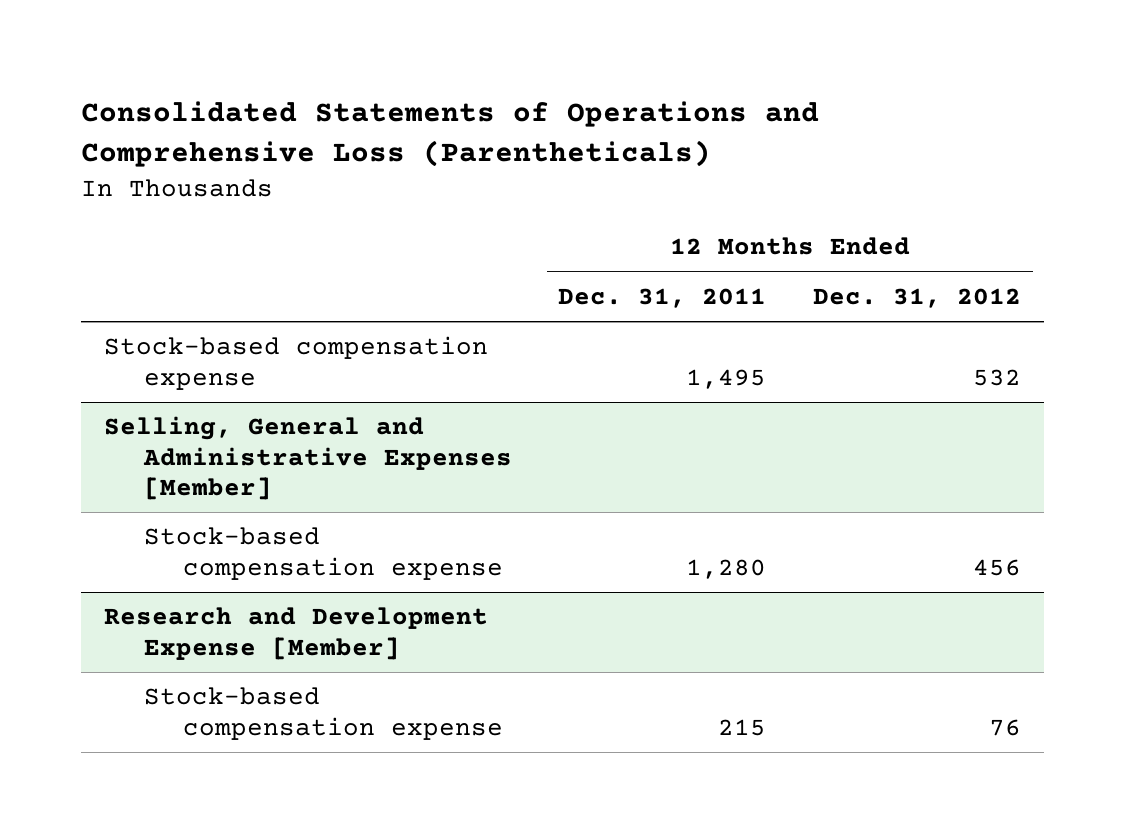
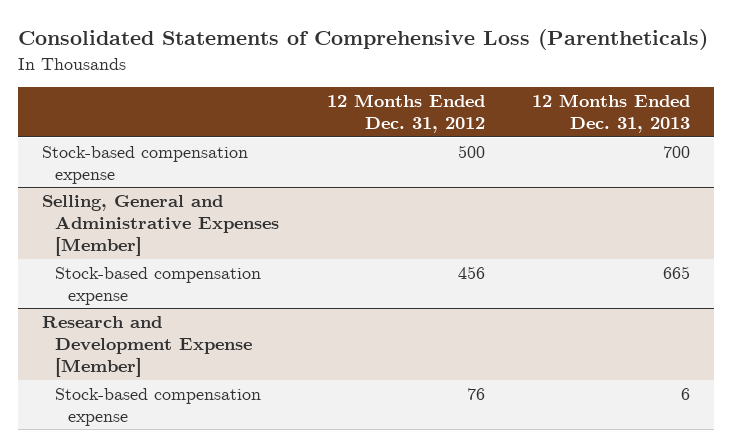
[80,100,819,167] Consolidated Statements of Operations and Comprehensive Loss (Parentheticals) -> [17,29,708,51] Consolidated Statements of Comprehensive Loss (Parentheticals)
[558,287,767,308] Dec. 31, 2011 -> none
none -> [532,94,691,134] 12 Months Ended Dec. 31, 2013
[973,368,1022,386] 532 -> [457,144,485,158] 500

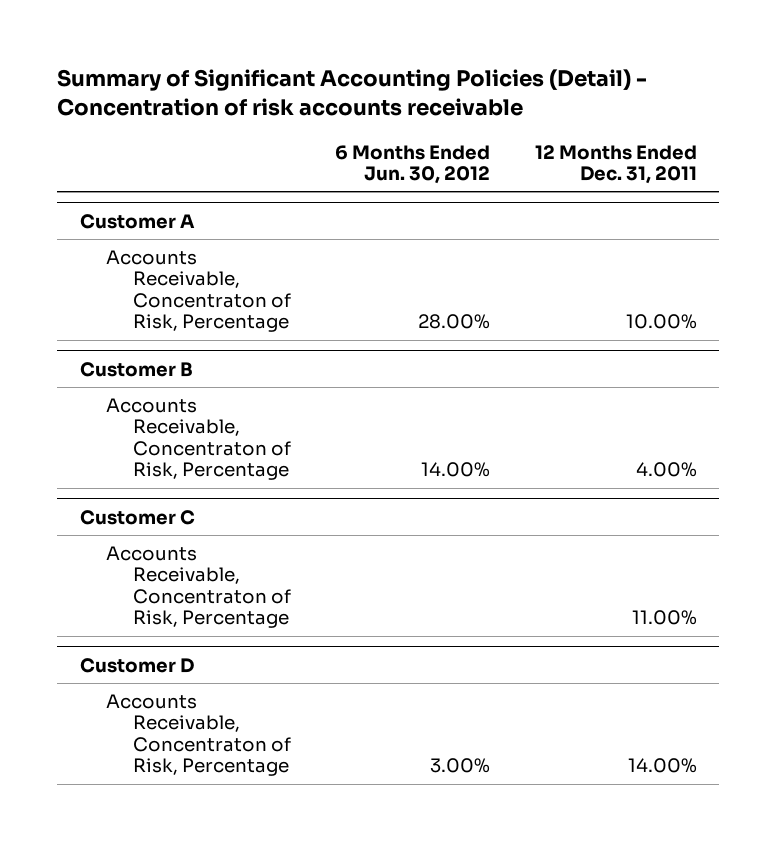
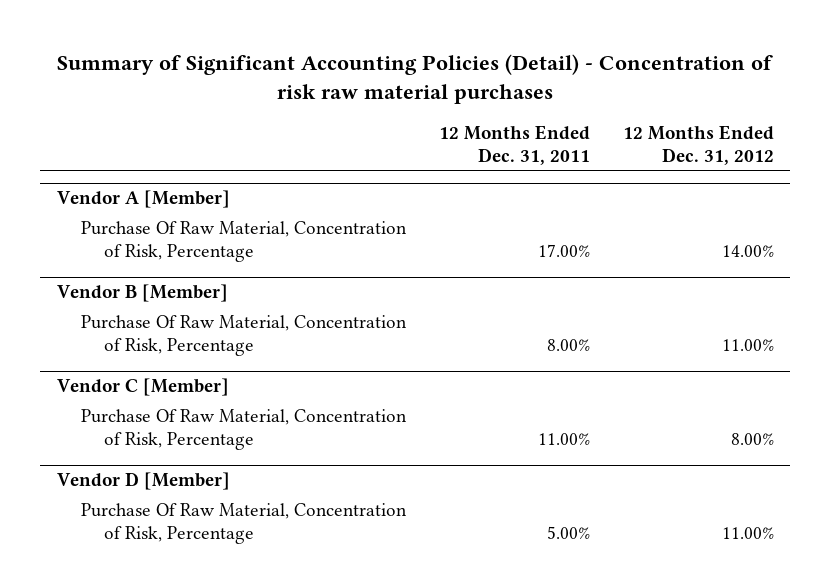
[57,69,648,117] Summary of Significant Accounting Policies (Detail) - Concentration of risk accounts receivable -> [57,53,774,105] Summary of Significant Accounting Policies (Detail) - Concentration of risk raw material purchases
[335,144,491,185] 6 Months Ended Jun. 30, 2012 -> none
none -> [622,125,774,166] 12 Months Ended Dec. 31, 2012
[79,213,195,229] Customer A -> none
[79,361,193,377] Customer B -> none
[79,509,195,525] Customer C -> none
[79,657,194,673] Customer D -> none
none -> [56,190,230,209] Vendor A [Member]
[106,249,291,333] Accounts Receivable, Concentraton of Risk, Percentage -> [80,220,407,263] Purchase Of Raw Material, Concentration of Risk, Percentage
[625,314,697,330] 10.00% -> [537,244,590,258] 17.00%
none -> [56,284,228,303] Vendor B [Member]
[106,397,291,481] Accounts Receivable, Concentraton of Risk, Percentage -> [80,314,407,357] Purchase Of Raw Material, Concentration of Risk, Percentage
[635,462,697,478] 4.00% -> [546,339,590,352] 8.00%
none -> [56,378,229,397] Vendor C [Member]
[106,545,291,629] Accounts Receivable, Concentraton of Risk, Percentage -> [80,408,407,451] Purchase Of Raw Material, Concentration of Risk, Percentage
none -> [56,472,230,491] Vendor D [Member]
[106,693,291,777] Accounts Receivable, Concentraton of Risk, Percentage -> [80,502,407,545] Purchase Of Raw Material, Concentration of Risk, Percentage
[627,758,697,774] 14.00% -> [546,526,590,540] 5.00%

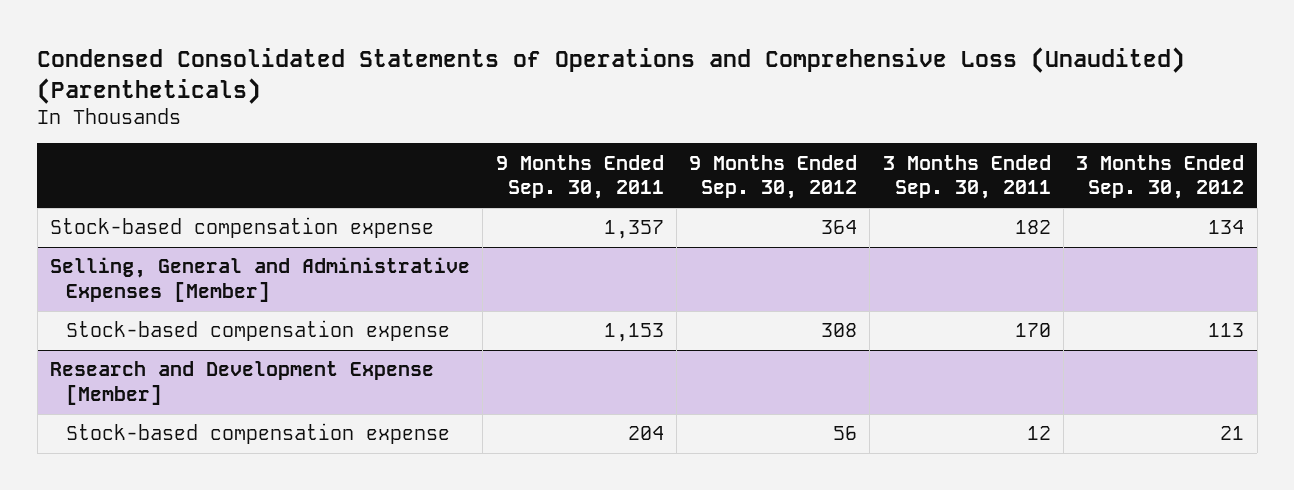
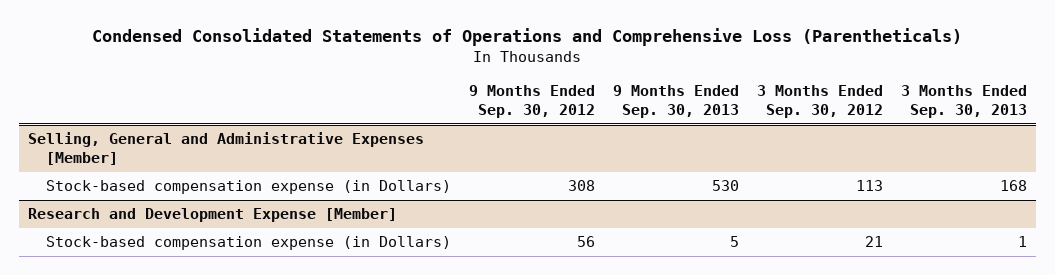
[37,47,1186,104] Condensed Consolidated Statements of Operations and Comprehensive Loss (Unaudited) (Parentheticals) -> [92,27,963,46] Condensed Consolidated Statements of Operations and Comprehensive Loss (Parentheticals)
[495,154,664,200] 9 Months Ended Sep. 30, 2011 -> none
[882,154,1051,200] 3 Months Ended Sep. 30, 2011 -> none
none -> [613,85,740,119] 9 Months Ended Sep. 30, 2013
none -> [901,85,1028,119] 3 Months Ended Sep. 30, 2013
[50,217,435,239] Stock-based compensation expense -> none
[66,320,451,342] Stock-based compensation expense -> [46,180,452,195] Stock-based compensation expense (in Dollars)
[66,423,451,445] Stock-based compensation expense -> [46,236,452,251] Stock-based compensation expense (in Dollars)

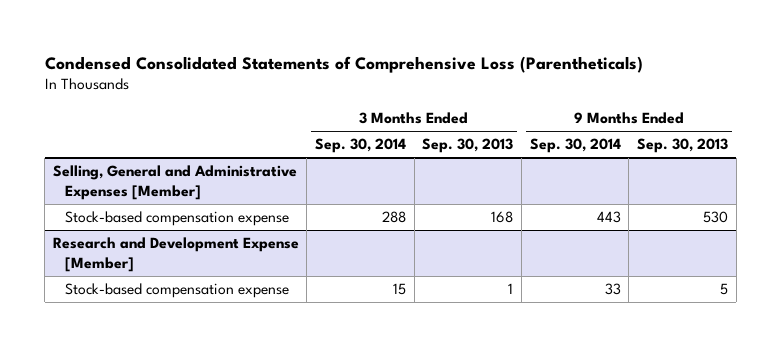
[92,27,963,46] Condensed Consolidated Statements of Operations and Comprehensive Loss (Parentheticals) -> [44,55,643,73] Condensed Consolidated Statements of Comprehensive Loss (Parentheticals)
[469,85,596,119] 9 Months Ended Sep. 30, 2012 -> none
[757,85,884,119] 3 Months Ended Sep. 30, 2012 -> none
none -> [315,138,407,154] Sep. 30, 2014
none -> [529,138,621,154] Sep. 30, 2014
[46,180,452,195] Stock-based compensation expense (in Dollars) -> [65,211,290,227] Stock-based compensation expense
[46,236,452,251] Stock-based compensation expense (in Dollars) -> [65,283,290,299] Stock-based compensation expense

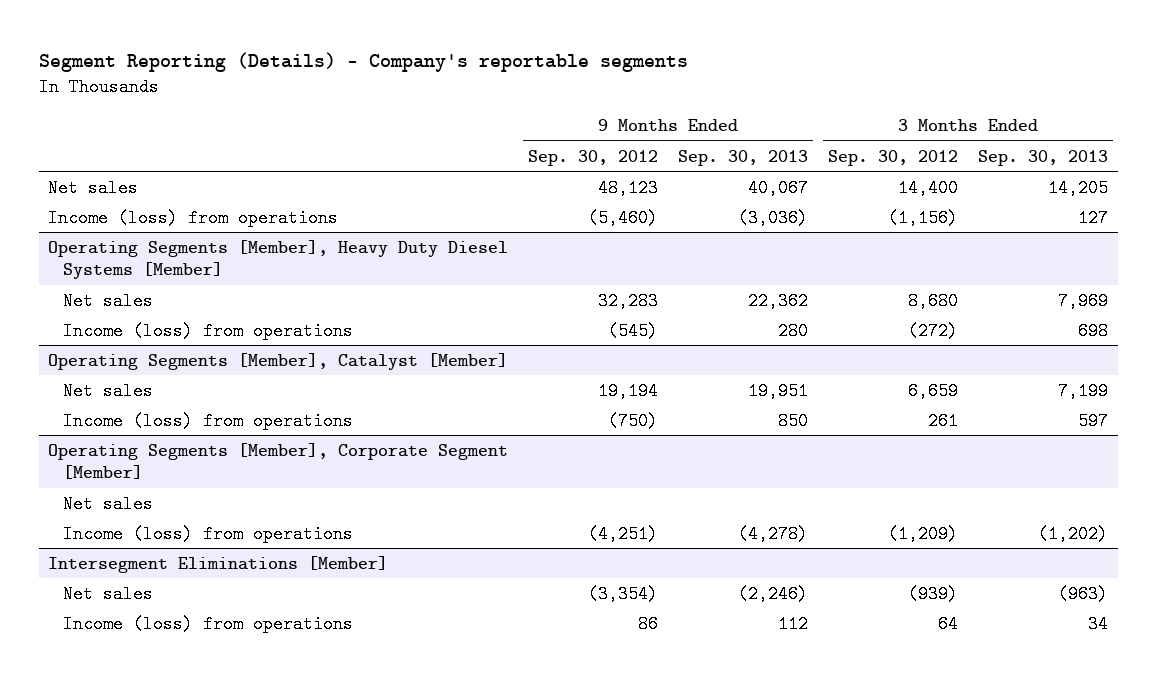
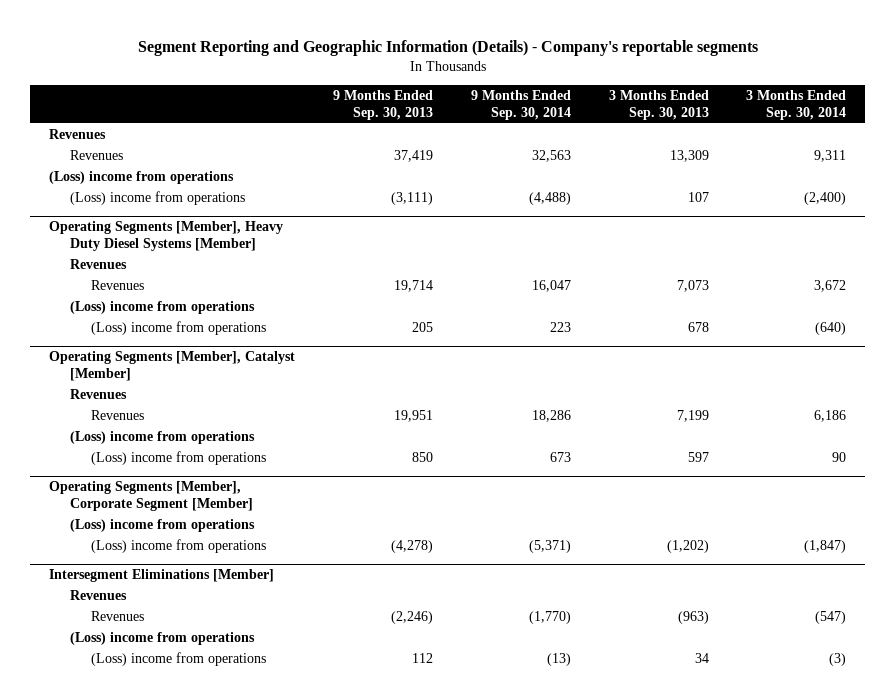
[38,52,688,73] Segment Reporting (Details) - Company's reportable segments -> [137,40,758,57] Segment Reporting and Geographic Information (Details) - Company's reportable segments
[528,149,659,166] Sep. 30, 2012 -> none
[828,149,959,166] Sep. 30, 2012 -> none
none -> [470,90,571,120] 9 Months Ended Sep. 30, 2014
none -> [746,90,847,120] 3 Months Ended Sep. 30, 2014
[48,178,139,197] Net sales -> none
none -> [49,128,107,139] Revenues
none -> [70,149,124,160] Revenues
none -> [49,170,235,184] (Loss) income from operations
[48,208,339,227] Income (loss) from operations -> [70,190,246,205] (Loss) income from operations
[738,208,809,227] (3,036) -> [391,191,434,205] (3,111)
[1077,208,1108,227] 127 -> [687,191,709,202] 107
[62,291,153,310] Net sales -> none
none -> [70,258,128,269] Revenues
none -> [91,279,145,290] Revenues
none -> [70,300,256,314] (Loss) income from operations
[62,321,353,340] Income (loss) from operations -> [91,320,267,335] (Loss) income from operations
[778,321,809,340] 280 -> [412,321,434,332] 205
[1077,321,1108,340] 698 -> [687,321,709,332] 678
none -> [70,388,128,399] Revenues
[62,381,153,400] Net sales -> [91,409,145,420] Revenues
none -> [70,430,256,444] (Loss) income from operations
[62,411,353,430] Income (loss) from operations -> [91,450,267,465] (Loss) income from operations
[62,494,153,513] Net sales -> none
none -> [70,518,256,532] (Loss) income from operations
[62,524,353,543] Income (loss) from operations -> [91,538,267,553] (Loss) income from operations
none -> [70,589,128,600] Revenues
[62,584,153,603] Net sales -> [91,610,145,621] Revenues
none -> [70,631,256,645] (Loss) income from operations
[62,614,353,633] Income (loss) from operations -> [91,651,267,666] (Loss) income from operations

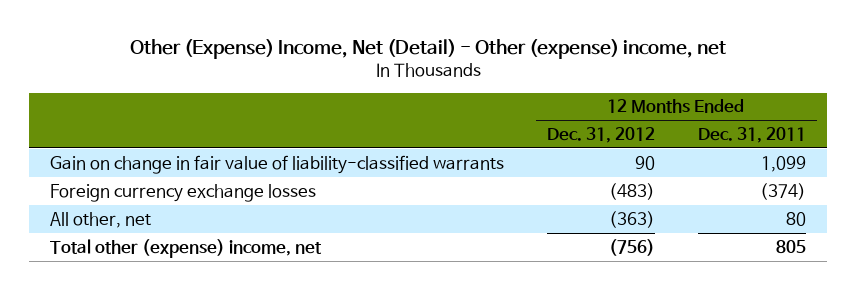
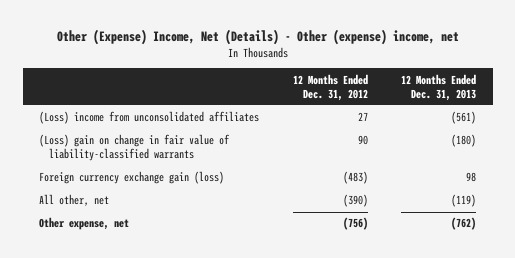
[129,39,726,60] Other (Expense) Income, Net (Detail) - Other (expense) income, net -> [56,28,459,45] Other (Expense) Income, Net (Details) - Other (expense) income, net
[697,127,806,144] Dec. 31, 2011 -> none
none -> [400,73,476,101] 12 Months Ended Dec. 31, 2013
none -> [39,111,260,125] (Loss) income from unconsolidated affiliates
[50,154,505,174] Gain on change in fair value of liability-classified warrants -> [39,134,231,162] (Loss) gain on change in fair value of liability-classified warrants
[50,183,317,202] Foreign currency exchange losses -> [39,171,225,185] Foreign currency exchange gain (loss)
[608,210,655,228] (363) -> [342,194,368,208] (390)
[50,238,323,258] Total other (expense) income, net -> [39,217,130,231] Other expense, net

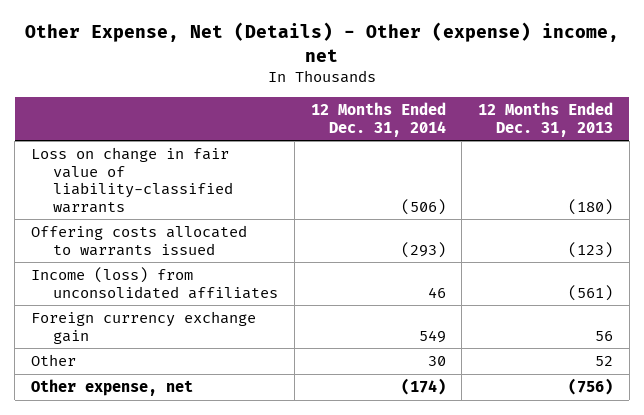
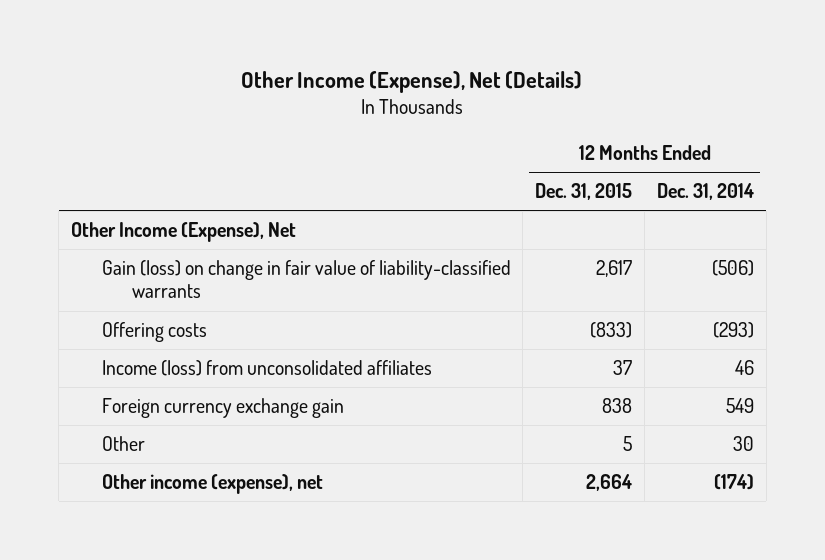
[24,22,619,62] Other Expense, Net (Details) - Other (expense) income, net -> [241,71,583,94] Other Income (Expense), Net (Details)
[478,102,614,137] 12 Months Ended Dec. 31, 2013 -> none
none -> [535,183,633,201] Dec. 31, 2015
none -> [70,222,296,243] Other Income (Expense), Net
[30,147,234,213] Loss on change in fair value of liability-classified warrants -> [101,260,511,299] Gain (loss) on change in fair value of liability-classified warrants
[30,225,247,256] Offering costs allocated to warrants issued -> [101,322,207,343] Offering costs
[30,379,193,397] Other expense, net -> [101,474,323,495] Other income (expense), net

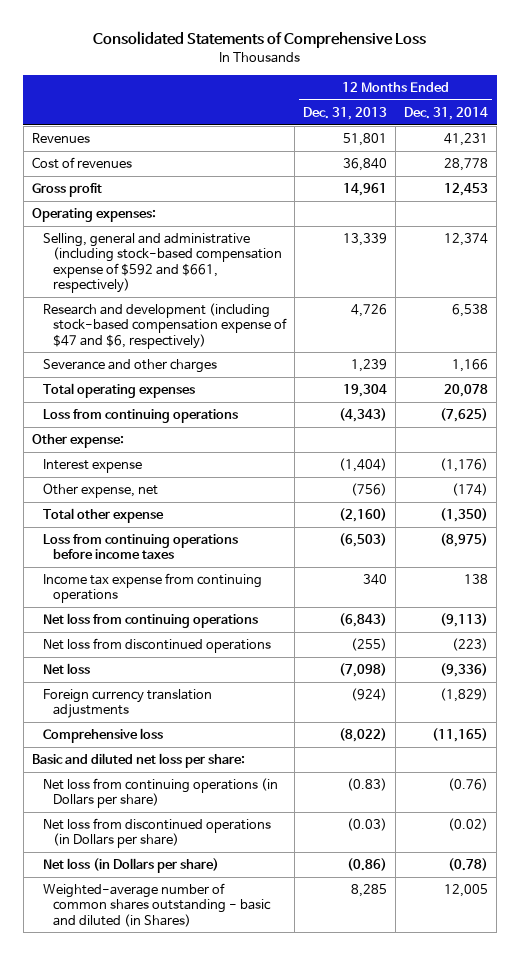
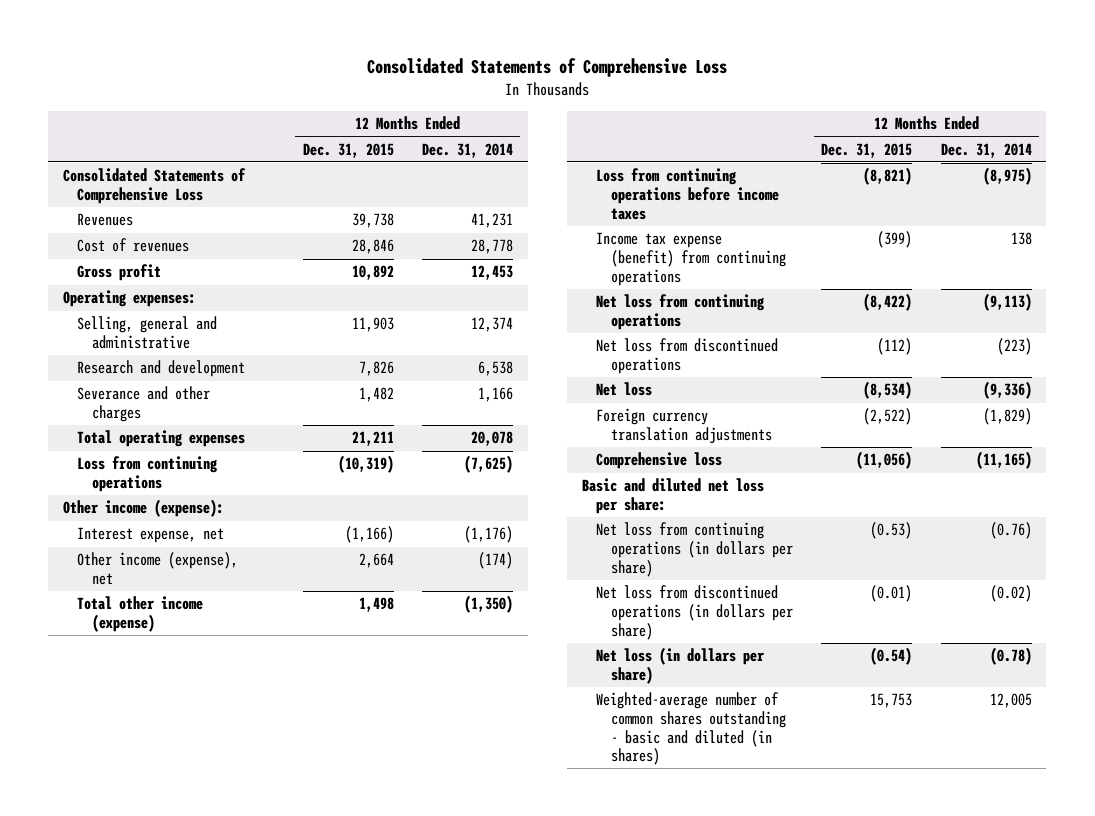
[303,107,388,121] Dec. 31, 2013 -> none
none -> [302,142,394,158] Dec. 31, 2015
none -> [62,168,246,205] Consolidated Statements of Comprehensive Loss
[42,233,283,293] Selling, general and administrative (including stock-based compensation expense of $592 and $661, respectively) -> [77,316,218,350] Selling, general and administrative
[42,303,288,349] Research and development (including stock-based compensation expense of $47 and $6, respectively) -> [77,360,246,378] Research and development
[31,434,124,449] Other expense: -> [62,499,224,518] Other income (expense):
[42,459,142,474] Interest expense -> [77,527,225,544] Interest expense, net
[42,483,158,499] Other expense, net -> [77,552,239,586] Other income (expense), net
[42,508,164,524] Total other expense -> [77,596,204,633] Total other income (expense)
[42,573,262,604] Income tax expense from continuing operations -> [596,232,786,286] Income tax expense (benefit) from continuing operations
[42,778,278,809] Net loss from continuing operations (in Dollars per share) -> [596,522,793,577] Net loss from continuing operations (in dollars per share)
[42,818,271,849] Net loss from discontinued operations (in Dollars per share) -> [596,585,793,640] Net loss from discontinued operations (in dollars per share)
[42,858,219,874] Net loss (in Dollars per share) -> [596,647,766,685] Net loss (in dollars per share)
[42,883,272,927] Weighted-average number of common shares outstanding - basic and diluted (in Shares) -> [596,692,786,766] Weighted-average number of common shares outstanding - basic and diluted (in shares)

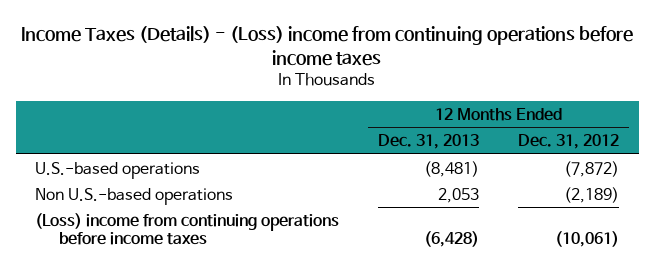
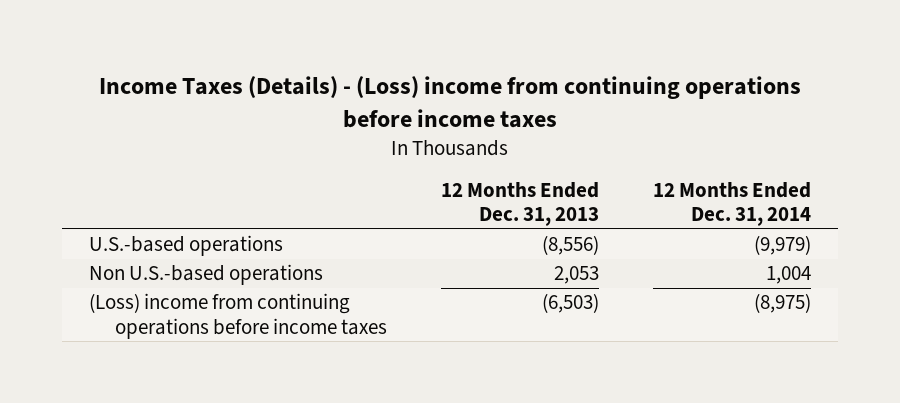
[518,134,620,150] Dec. 31, 2012 -> none
none -> [652,182,811,227] 12 Months Ended Dec. 31, 2014
[424,160,480,177] (8,481) -> [541,235,599,256] (8,556)
[424,231,480,248] (6,428) -> [541,293,599,314] (6,503)

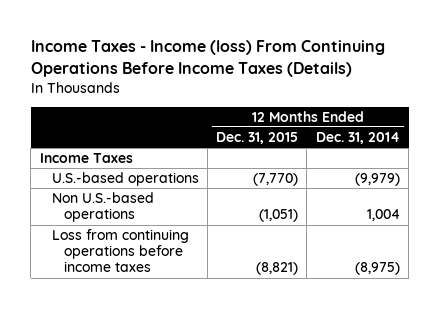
[98,76,801,128] Income Taxes (Details) - (Loss) income from continuing operations before income taxes -> [30,40,385,77] Income Taxes - Income (loss) From Continuing Operations Before Income Taxes (Details)
[440,182,599,227] 12 Months Ended Dec. 31, 2013 -> none
none -> [216,132,299,145] Dec. 31, 2015
none -> [39,153,133,164] Income Taxes
[88,293,387,339] (Loss) income from continuing operations before income taxes -> [51,229,189,273] Loss from continuing operations before income taxes

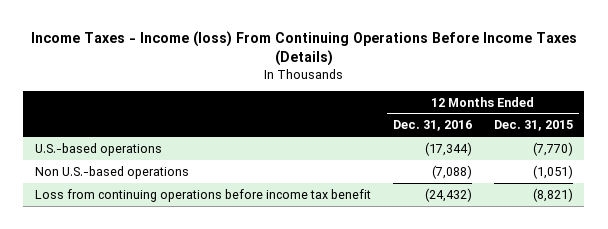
[315,132,400,145] Dec. 31, 2014 -> none
none -> [392,120,472,132] Dec. 31, 2016
[39,153,133,164] Income Taxes -> none
[51,229,189,273] Loss from continuing operations before income taxes -> [34,188,371,202] Loss from continuing operations before income tax benefit

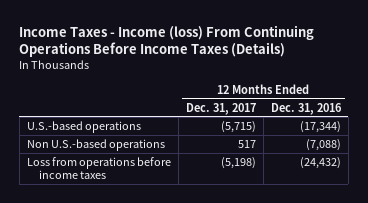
[494,120,574,132] Dec. 31, 2015 -> none
none -> [185,102,256,115] Dec. 31, 2017
[34,188,371,202] Loss from continuing operations before income tax benefit -> [26,157,171,180] Loss from operations before income taxes

